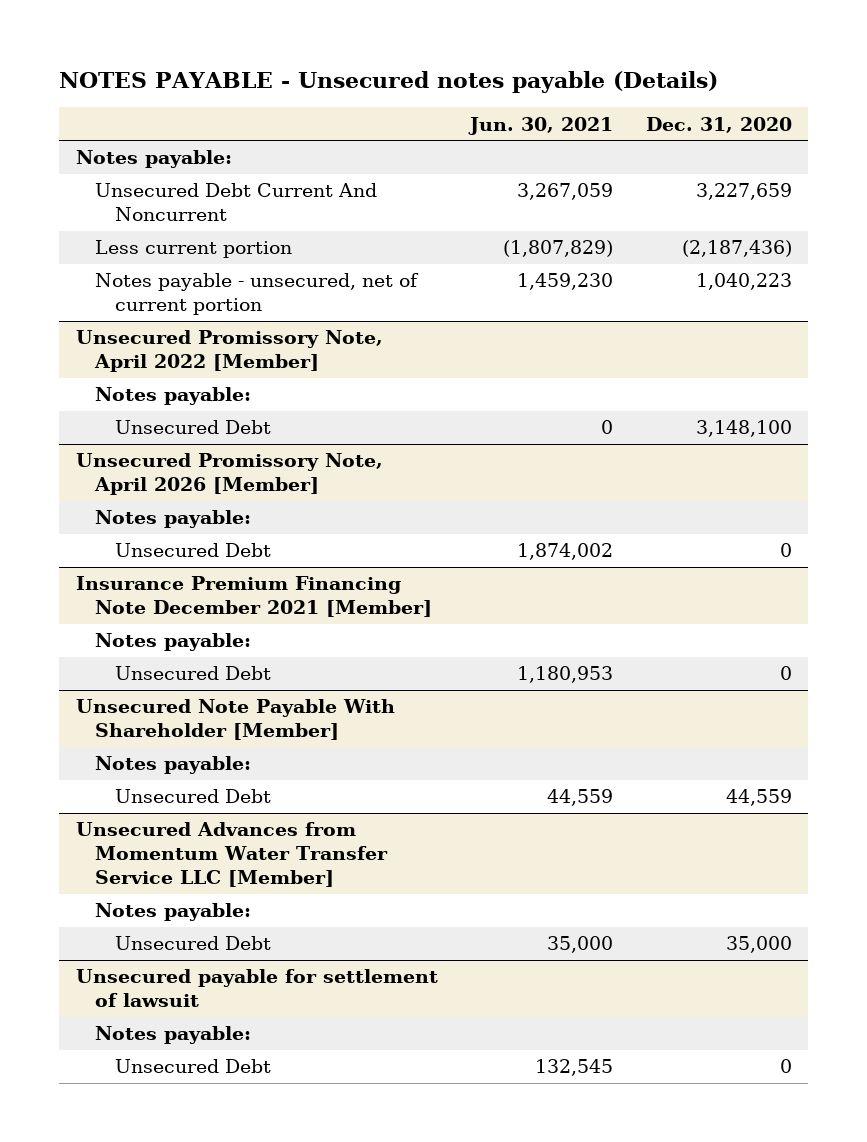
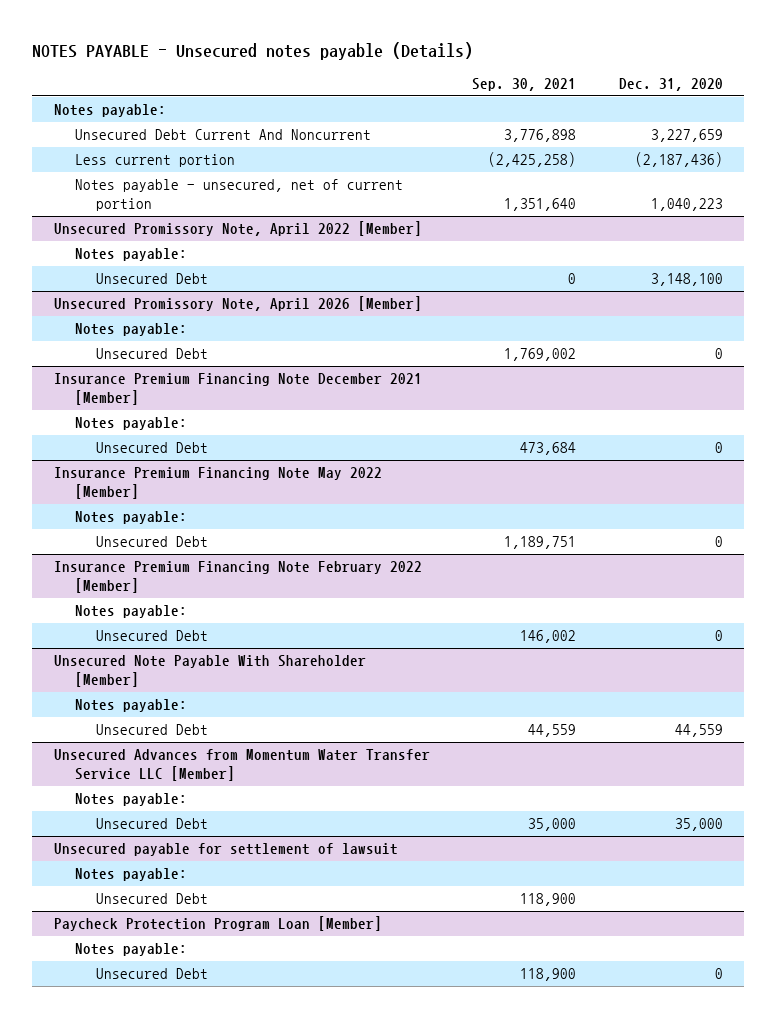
[468,116,614,135] Jun. 30, 2021 -> none
none -> [472,78,577,92] Sep. 30, 2021
none -> [53,467,382,500] Insurance Premium Financing Note May 2022 [Member]
none -> [74,511,187,525] Notes payable:
none -> [96,536,209,548] Unsecured Debt
none -> [53,561,422,594] Insurance Premium Financing Note February 2022 [Member]
none -> [74,605,187,619] Notes payable:
none -> [96,630,209,642] Unsecured Debt
none -> [96,893,209,905] Unsecured Debt
none -> [53,916,382,932] Paycheck Protection Program Loan [Member]
none -> [74,943,187,957] Notes payable:

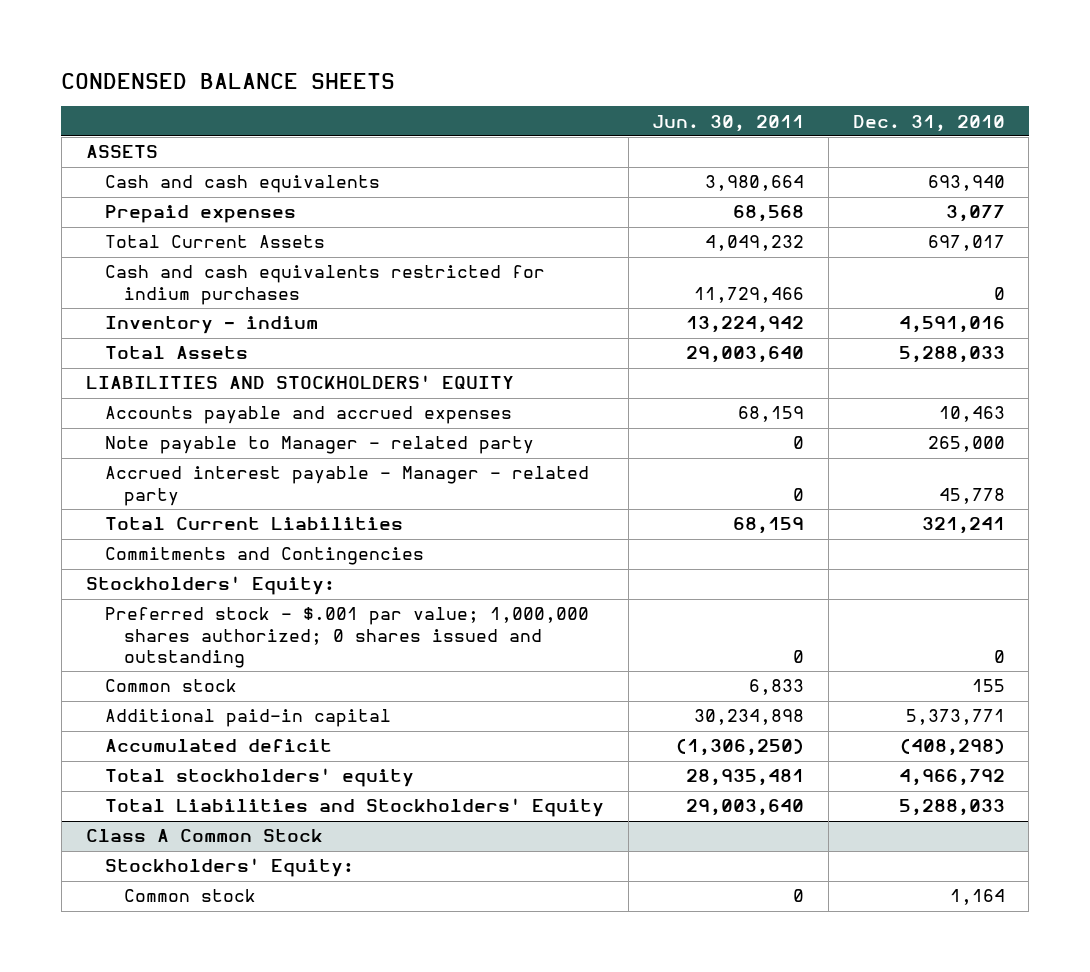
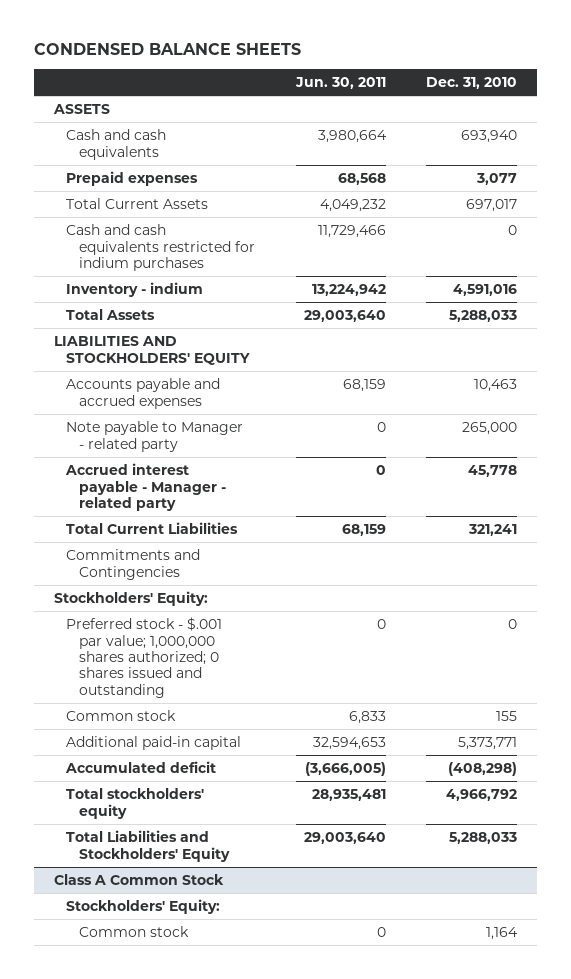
[694,709,805,726] 30,234,898 -> [312,737,386,751] 32,594,653
[676,738,805,757] (1,306,250) -> [304,762,386,777] (3,666,005)

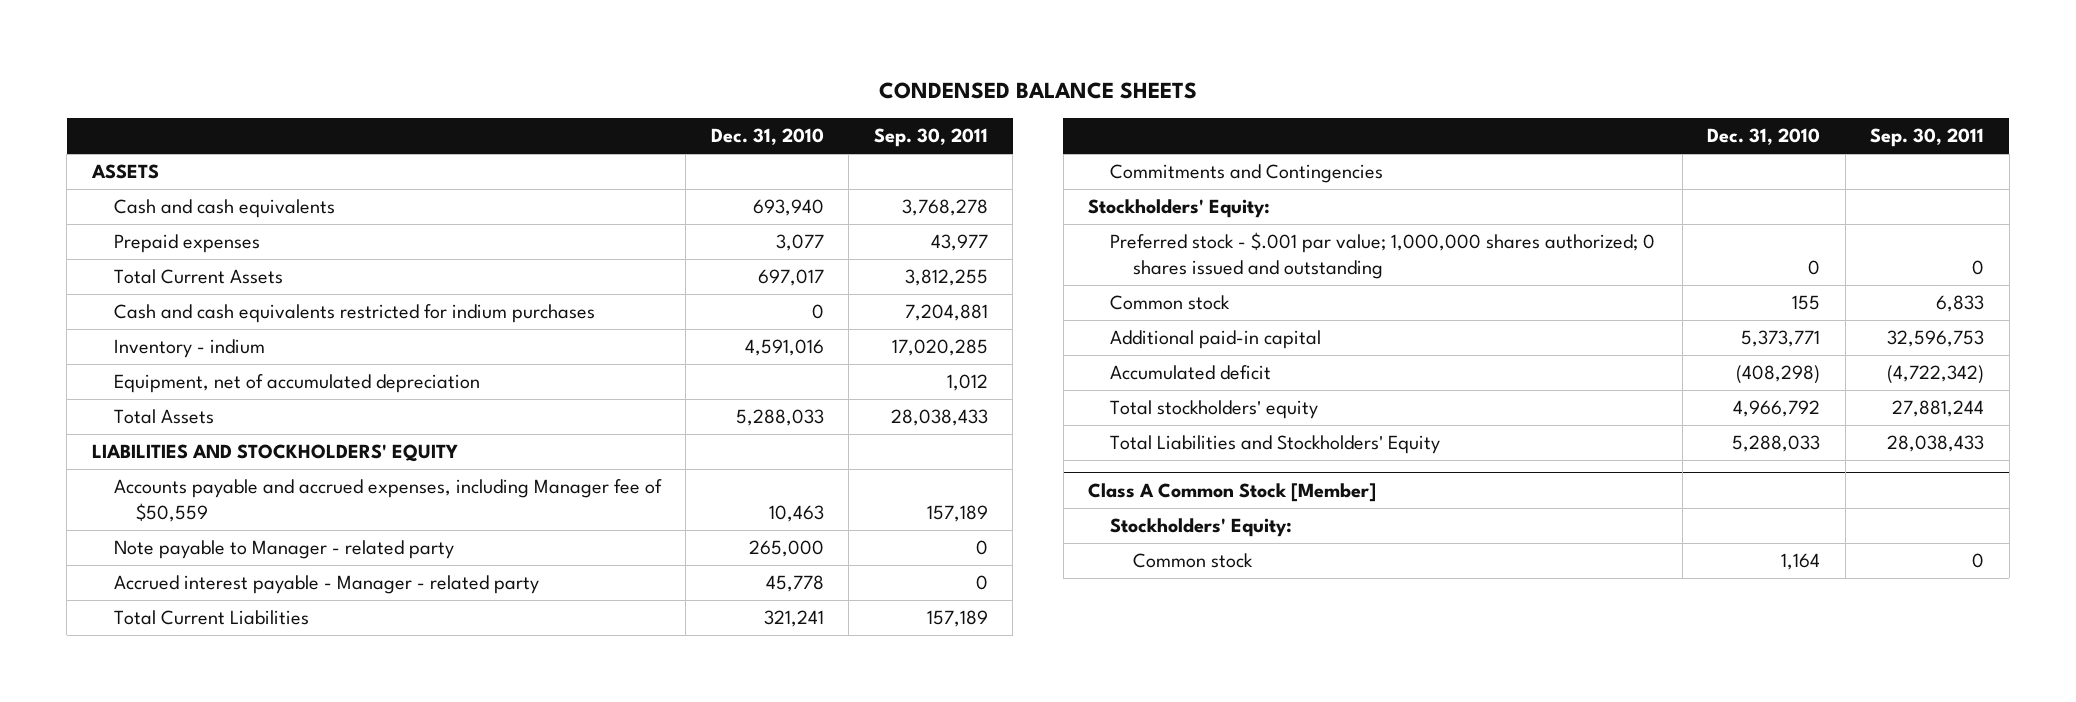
[294,77,386,90] Jun. 30, 2011 -> none
none -> [873,128,988,148] Sep. 30, 2011
none -> [113,374,480,394] Equipment, net of accumulated depreciation
[66,378,221,409] Accounts payable and accrued expenses -> [113,479,662,522] Accounts payable and accrued expenses, including Manager fee of $50,559
[53,874,224,886] Class A Common Stock -> [1088,483,1377,503] Class A Common Stock [Member]

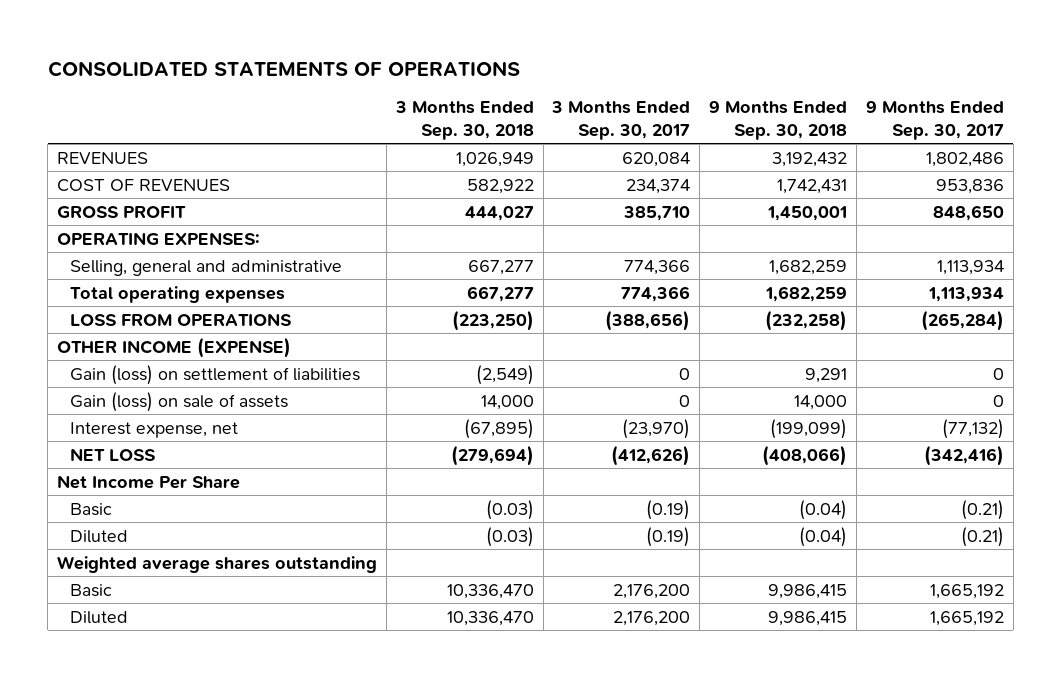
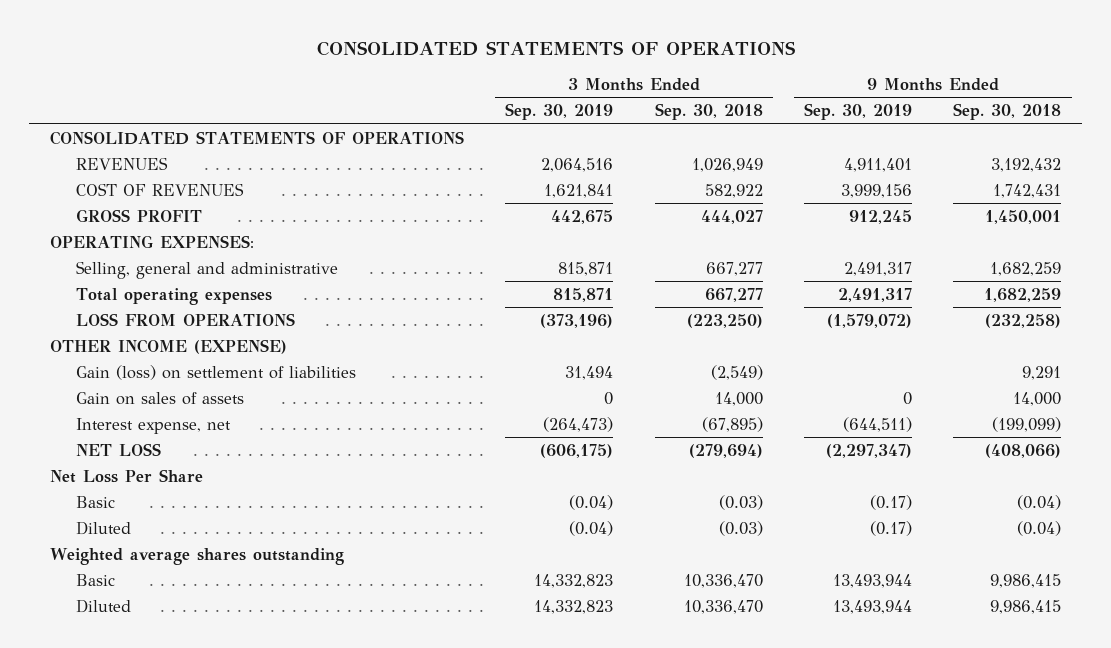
[551,101,691,140] 3 Months Ended Sep. 30, 2017 -> none
[865,101,1004,140] 9 Months Ended Sep. 30, 2017 -> none
none -> [505,103,614,121] Sep. 30, 2019
none -> [803,103,912,121] Sep. 30, 2019
none -> [49,130,464,145] CONSOLIDATED STATEMENTS OF OPERATIONS
[70,391,289,412] Gain (loss) on sale of assets -> [75,391,244,405] Gain on sales of assets
[57,474,241,489] Net Income Per Share -> [49,468,203,483] Net Loss Per Share

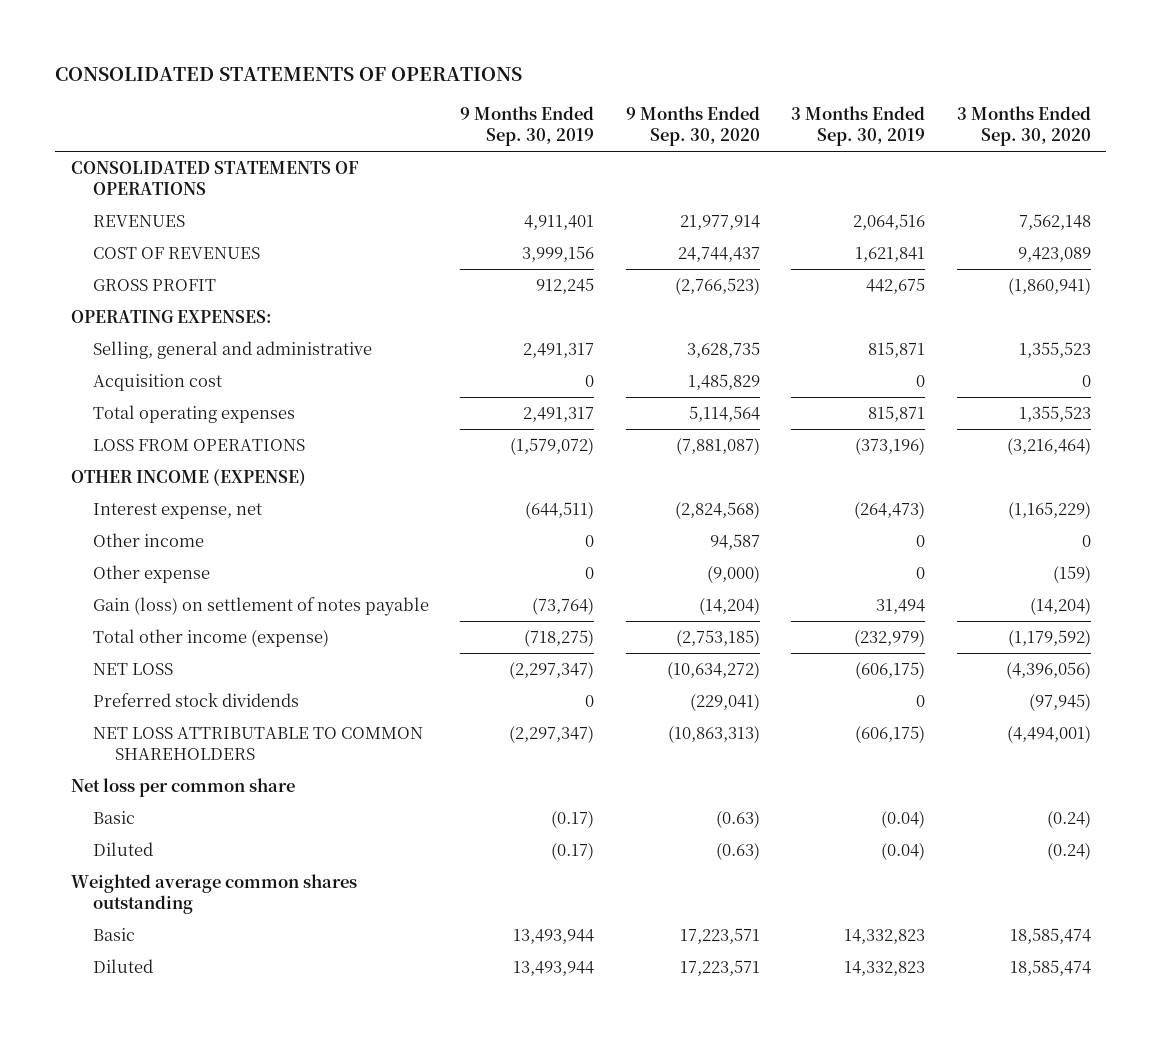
[654,103,763,121] Sep. 30, 2018 -> none
[953,103,1062,121] Sep. 30, 2018 -> none
none -> [625,105,760,147] 9 Months Ended Sep. 30, 2020
none -> [956,105,1091,147] 3 Months Ended Sep. 30, 2020
none -> [92,374,222,392] Acquisition cost
[75,364,356,380] Gain (loss) on settlement of liabilities -> none
[75,391,244,405] Gain on sales of assets -> none
none -> [92,533,204,548] Other income
none -> [92,565,210,584] Other expense
none -> [92,597,429,617] Gain (loss) on settlement of notes payable
none -> [92,629,329,648] Total other income (expense)
none -> [92,693,299,708] Preferred stock dividends
none -> [92,727,423,761] NET LOSS ATTRIBUTABLE TO COMMON SHAREHOLDERS
[49,468,203,483] Net Loss Per Share -> [70,778,295,798] Net loss per common share
[49,547,344,565] Weighted average shares outstanding -> [70,874,357,915] Weighted average common shares outstanding

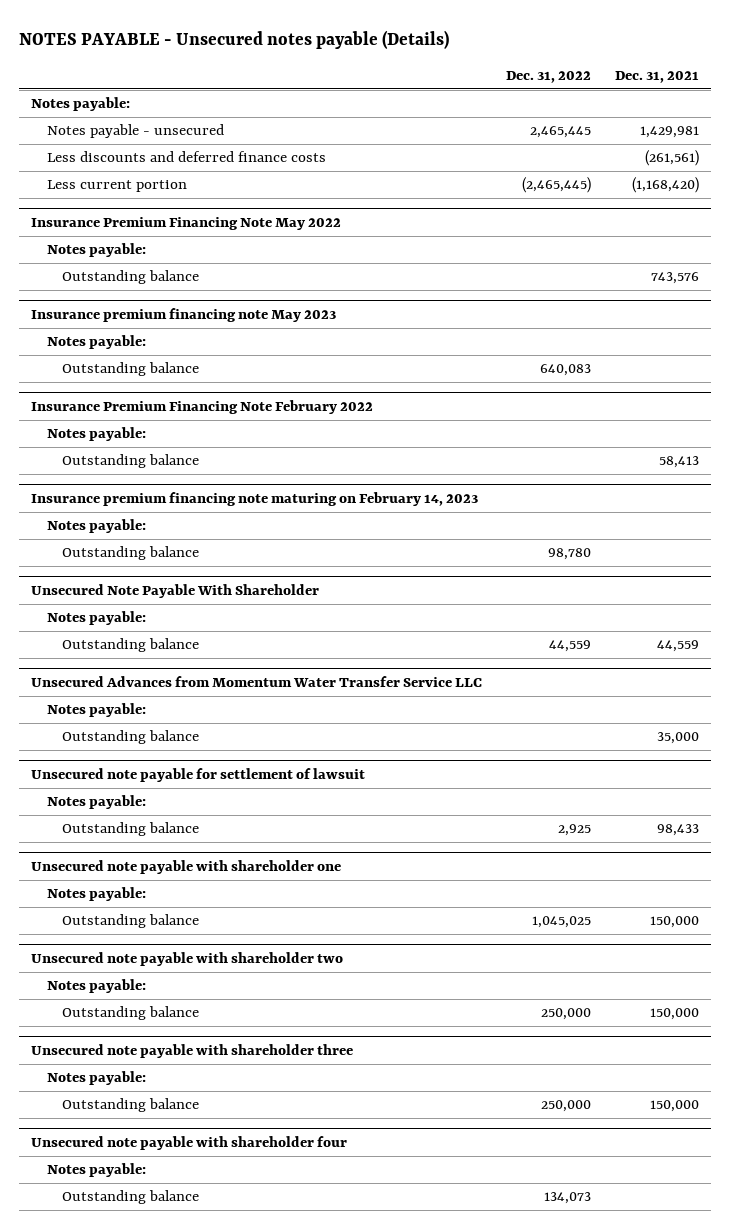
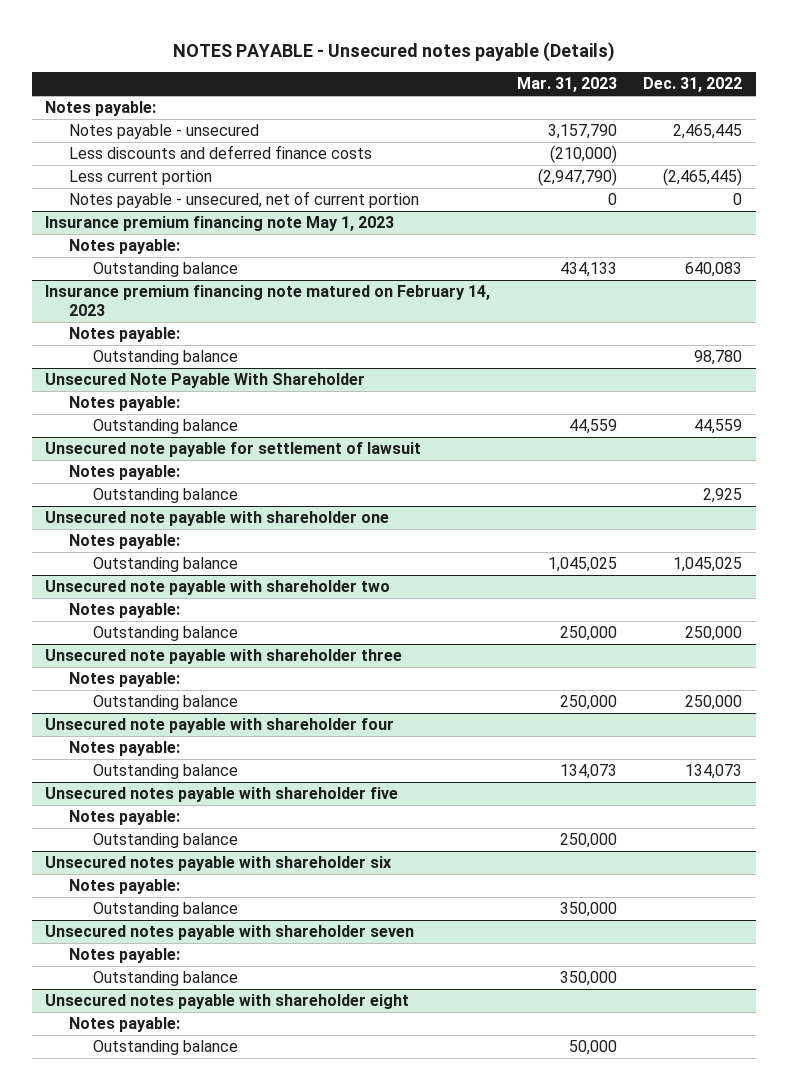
[614,71,699,84] Dec. 31, 2021 -> none
none -> [516,77,617,93] Mar. 31, 2023
[30,216,341,230] Insurance Premium Financing Note May 2022 -> none
[46,243,146,258] Notes payable: -> none
[62,270,200,285] Outstanding balance -> none
none -> [69,191,420,209] Notes payable - unsecured, net of current portion
[30,307,336,322] Insurance premium financing note May 2023 -> [45,216,395,232] Insurance premium financing note May 1, 2023
[30,399,373,414] Insurance Premium Financing Note February 2022 -> none
[46,427,146,442] Notes payable: -> none
[62,454,200,469] Outstanding balance -> none
[30,491,478,506] Insurance premium financing note maturing on February 14, 2023 -> [45,285,491,316] Insurance premium financing note matured on February 14, 2023
[30,675,482,687] Unsecured Advances from Momentum Water Transfer Service LLC -> none
[46,703,146,718] Notes payable: -> none
[62,730,200,745] Outstanding balance -> none
none -> [45,787,399,803] Unsecured notes payable with shareholder five
none -> [69,810,181,826] Notes payable:
none -> [93,833,239,849] Outstanding balance
none -> [45,856,393,872] Unsecured notes payable with shareholder six
none -> [69,879,181,895] Notes payable:
none -> [93,902,239,918] Outstanding balance
none -> [45,925,415,941] Unsecured notes payable with shareholder seven
none -> [69,948,181,964] Notes payable:
none -> [93,971,239,987] Outstanding balance
none -> [45,994,410,1010] Unsecured notes payable with shareholder eight
none -> [69,1017,181,1033] Notes payable:
none -> [93,1040,239,1056] Outstanding balance

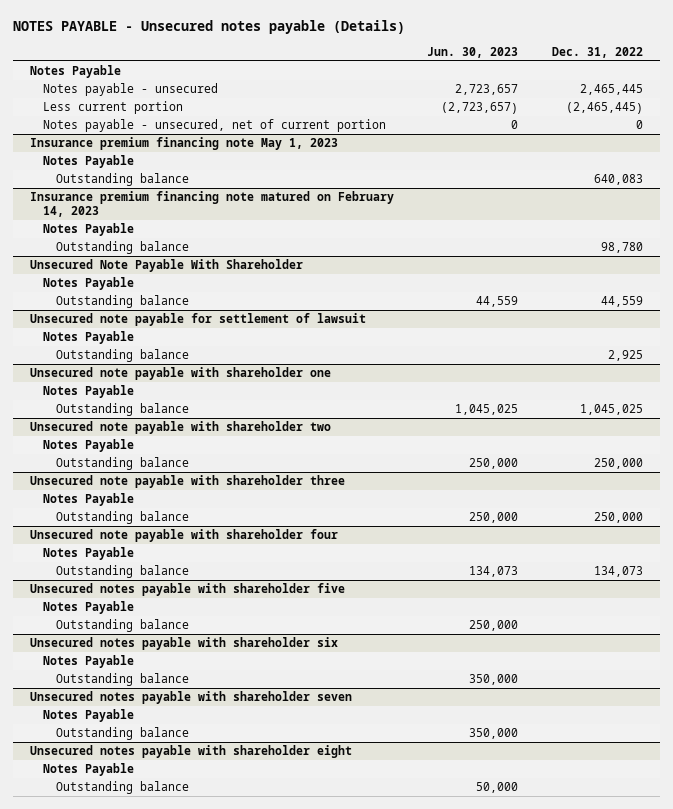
[516,77,617,93] Mar. 31, 2023 -> none
none -> [427,47,519,59] Jun. 30, 2023
[45,101,157,117] Notes payable: -> [29,65,121,79] Notes Payable
[69,145,373,160] Less discounts and deferred finance costs -> none
[69,239,181,255] Notes payable: -> [42,155,134,169] Notes Payable
[69,327,181,343] Notes payable: -> [42,223,134,237] Notes Payable
[69,396,181,412] Notes payable: -> [42,277,134,291] Notes Payable
[69,465,181,481] Notes payable: -> [42,331,134,345] Notes Payable
[69,534,181,550] Notes payable: -> [42,385,134,399] Notes Payable
[69,603,181,619] Notes payable: -> [42,439,134,453] Notes Payable
[69,672,181,688] Notes payable: -> [42,493,134,507] Notes Payable
[69,741,181,757] Notes payable: -> [42,547,134,561] Notes Payable
[69,810,181,826] Notes payable: -> [42,601,134,615] Notes Payable
[69,879,181,895] Notes payable: -> [42,655,134,669] Notes Payable
[69,948,181,964] Notes payable: -> [42,709,134,723] Notes Payable
[69,1017,181,1033] Notes payable: -> [42,763,134,777] Notes Payable

